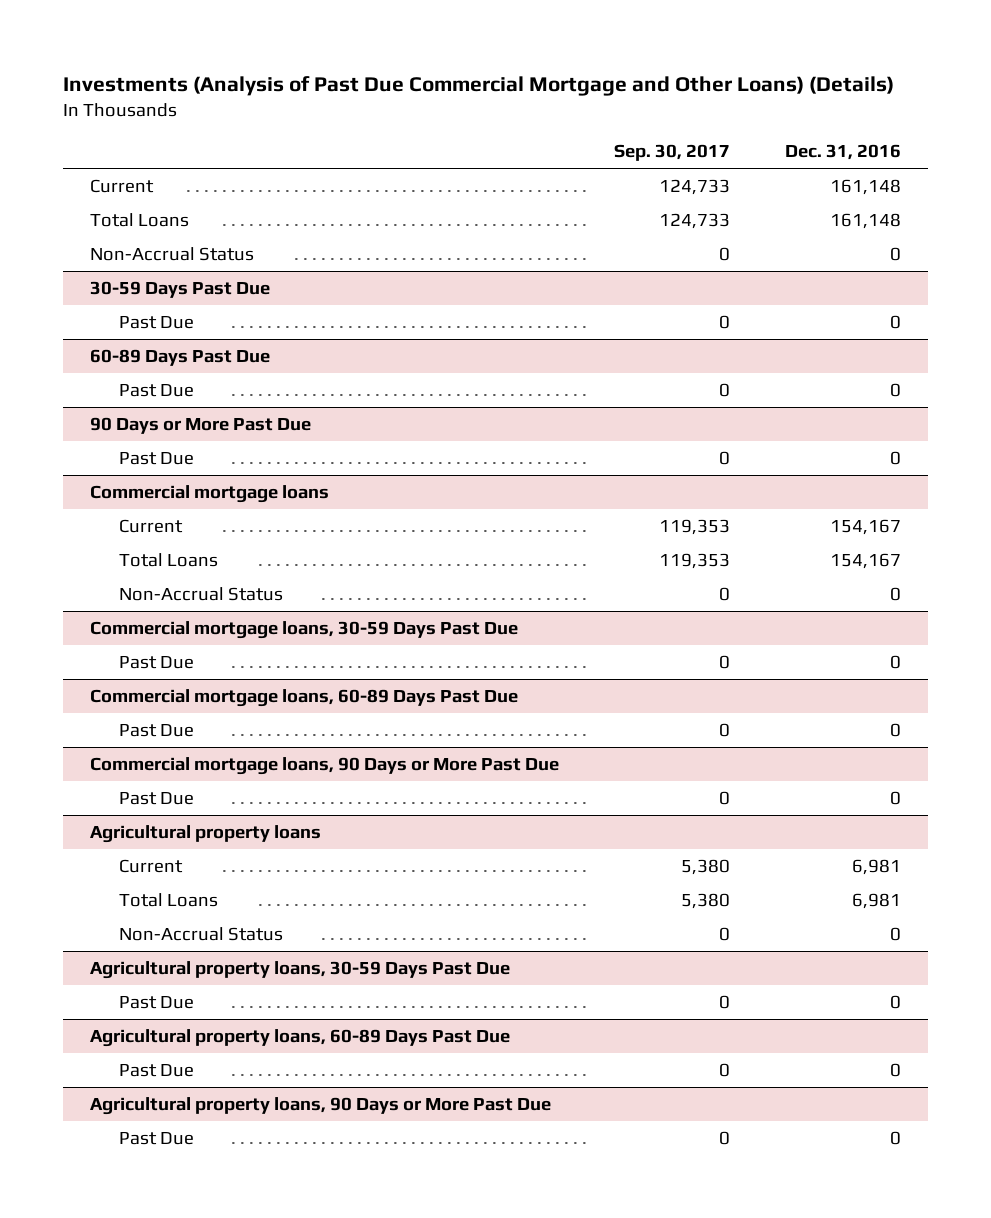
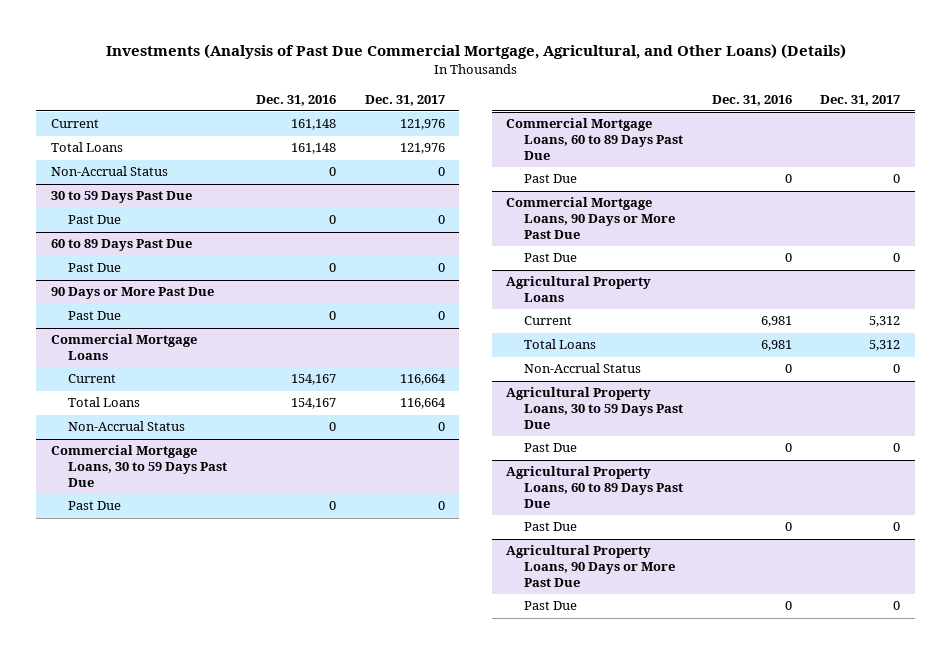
[62,76,894,97] Investments (Analysis of Past Due Commercial Mortgage and Other Loans) (Details) -> [105,44,846,60] Investments (Analysis of Past Due Commercial Mortgage, Agricultural, and Other Loans) (Details)
[614,144,731,162] Sep. 30, 2017 -> none
none -> [364,94,445,106] Dec. 31, 2017
[90,280,271,298] 30-59 Days Past Due -> [50,191,192,204] 30 to 59 Days Past Due
[90,348,271,366] 60-89 Days Past Due -> [50,239,192,252] 60 to 89 Days Past Due
[90,484,330,503] Commercial mortgage loans -> [50,334,197,361] Commercial Mortgage Loans
[90,620,519,639] Commercial mortgage loans, 30-59 Days Past Due -> [50,445,228,488] Commercial Mortgage Loans, 30 to 59 Days Past Due
[90,688,519,707] Commercial mortgage loans, 60-89 Days Past Due -> [506,118,683,161] Commercial Mortgage Loans, 60 to 89 Days Past Due
[90,756,560,775] Commercial mortgage loans, 90 Days or More Past Due -> [506,197,675,240] Commercial Mortgage Loans, 90 Days or More Past Due
[90,824,322,843] Agricultural property loans -> [506,276,652,303] Agricultural Property Loans
[90,960,511,979] Agricultural property loans, 30-59 Days Past Due -> [506,387,683,430] Agricultural Property Loans, 30 to 59 Days Past Due
[90,1028,511,1047] Agricultural property loans, 60-89 Days Past Due -> [506,466,683,509] Agricultural Property Loans, 60 to 89 Days Past Due
[90,1096,552,1115] Agricultural property loans, 90 Days or More Past Due -> [506,545,675,588] Agricultural Property Loans, 90 Days or More Past Due

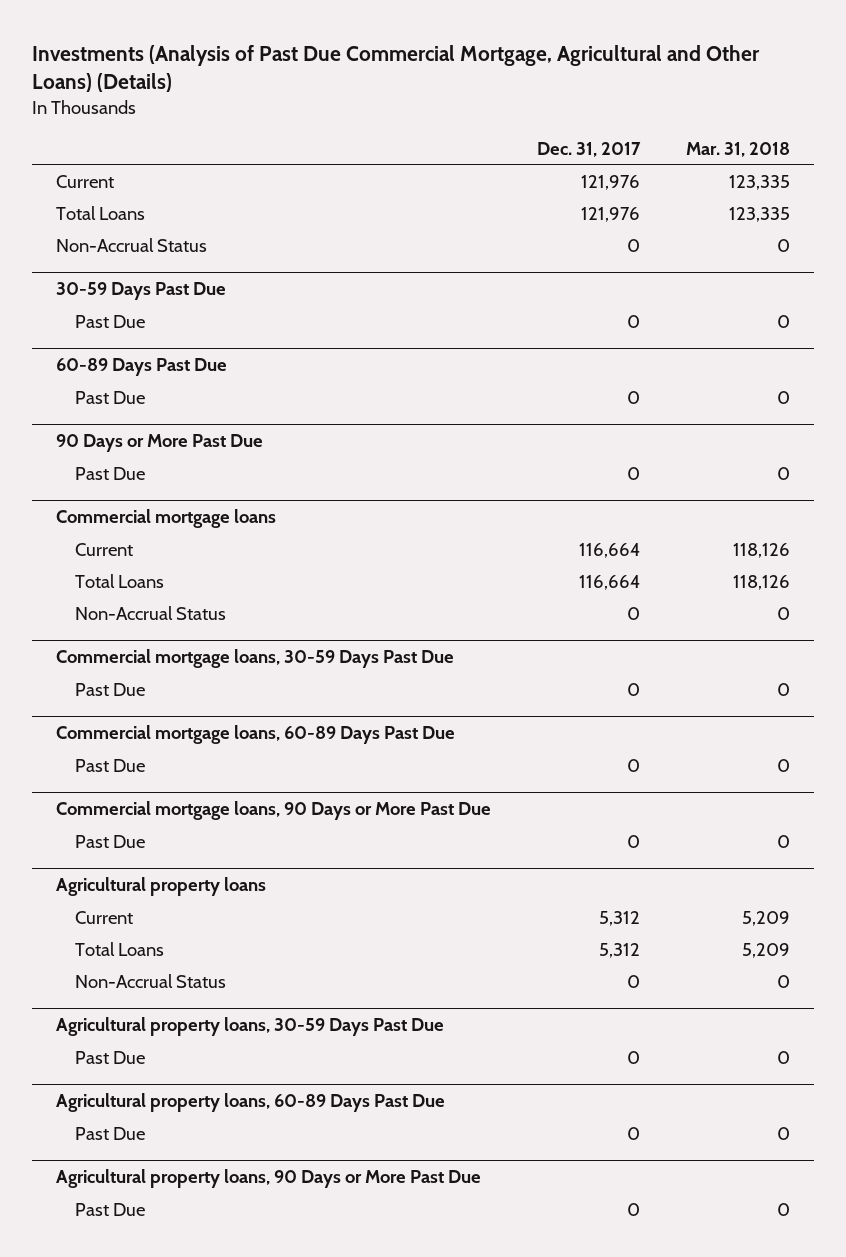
[105,44,846,60] Investments (Analysis of Past Due Commercial Mortgage, Agricultural, and Other Loans) (Details) -> [32,44,761,93] Investments (Analysis of Past Due Commercial Mortgage, Agricultural and Other Loans) (Details)
[256,94,337,106] Dec. 31, 2016 -> none
none -> [686,141,791,157] Mar. 31, 2018
[50,191,192,204] 30 to 59 Days Past Due -> [55,281,226,300] 30-59 Days Past Due
[50,239,192,252] 60 to 89 Days Past Due -> [55,357,227,376] 60-89 Days Past Due
[50,334,197,361] Commercial Mortgage Loans -> [55,508,276,528] Commercial mortgage loans
[50,445,228,488] Commercial Mortgage Loans, 30 to 59 Days Past Due -> [55,648,454,668] Commercial mortgage loans, 30-59 Days Past Due
[506,118,683,161] Commercial Mortgage Loans, 60 to 89 Days Past Due -> [55,724,455,744] Commercial mortgage loans, 60-89 Days Past Due
[506,197,675,240] Commercial Mortgage Loans, 90 Days or More Past Due -> [55,800,491,820] Commercial mortgage loans, 90 Days or More Past Due
[506,276,652,303] Agricultural Property Loans -> [55,876,266,896] Agricultural property loans
[506,387,683,430] Agricultural Property Loans, 30 to 59 Days Past Due -> [55,1016,444,1036] Agricultural property loans, 30-59 Days Past Due
[506,466,683,509] Agricultural Property Loans, 60 to 89 Days Past Due -> [55,1092,445,1112] Agricultural property loans, 60-89 Days Past Due
[506,545,675,588] Agricultural Property Loans, 90 Days or More Past Due -> [55,1168,481,1188] Agricultural property loans, 90 Days or More Past Due

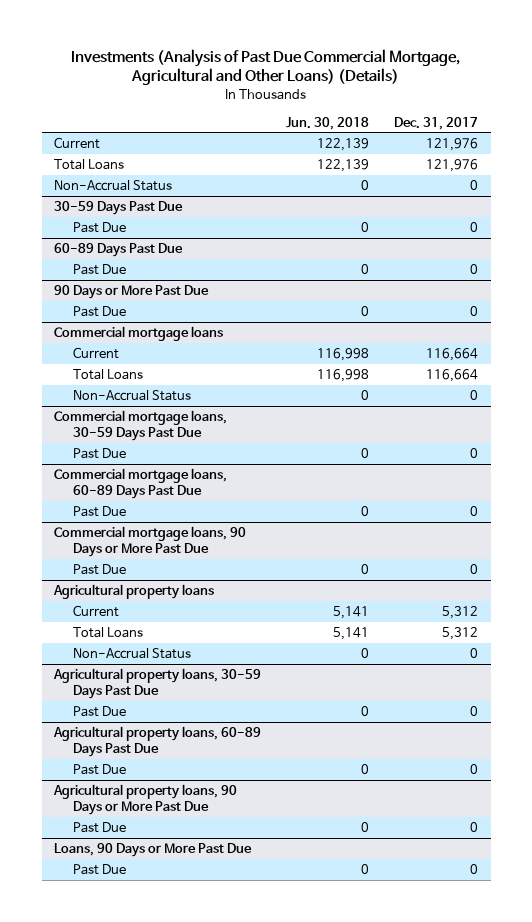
[686,141,791,157] Mar. 31, 2018 -> none
none -> [286,116,370,130] Jun. 30, 2018
none -> [54,842,253,857] Loans, 90 Days or More Past Due
none -> [73,863,127,875] Past Due

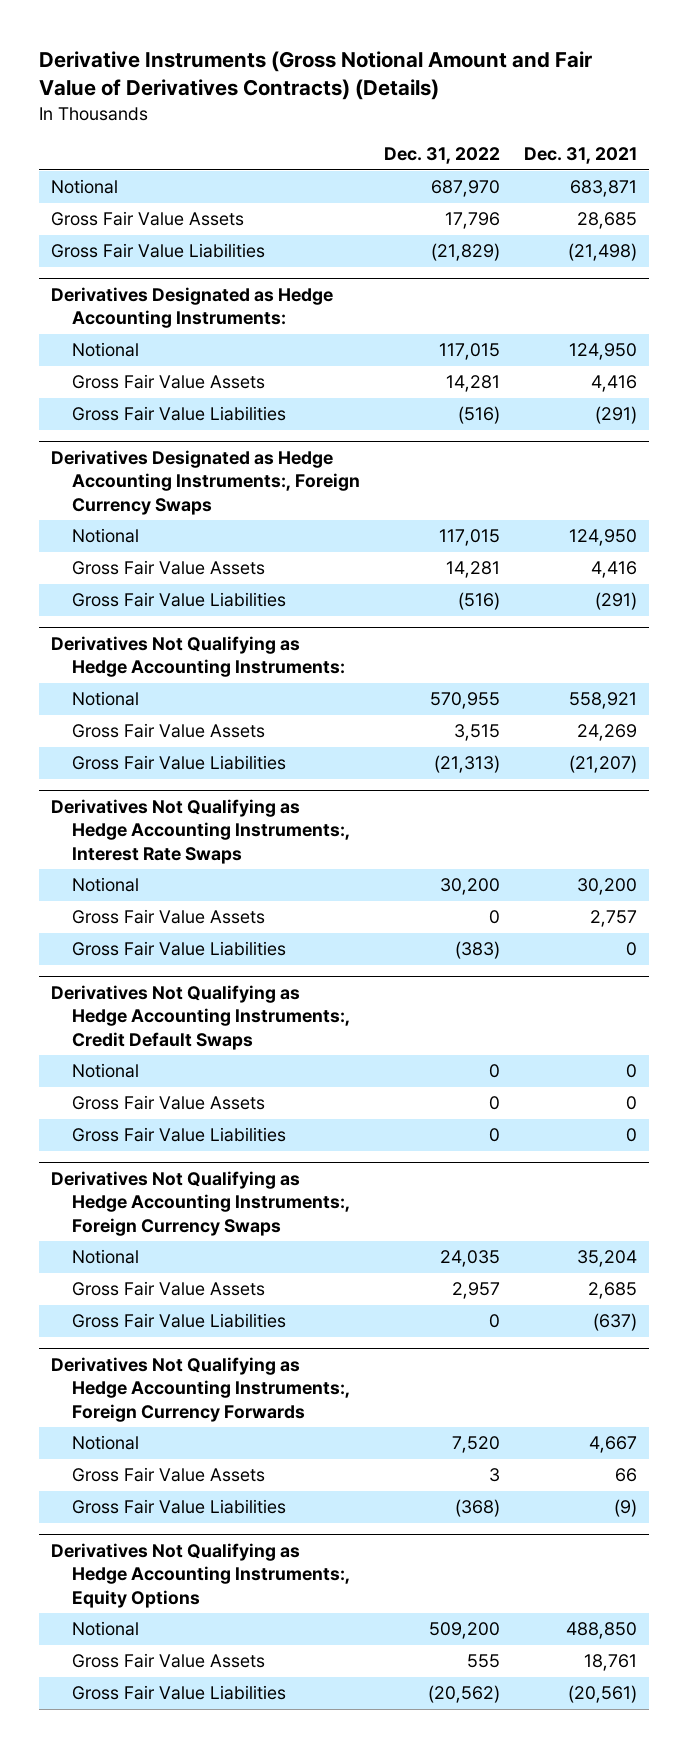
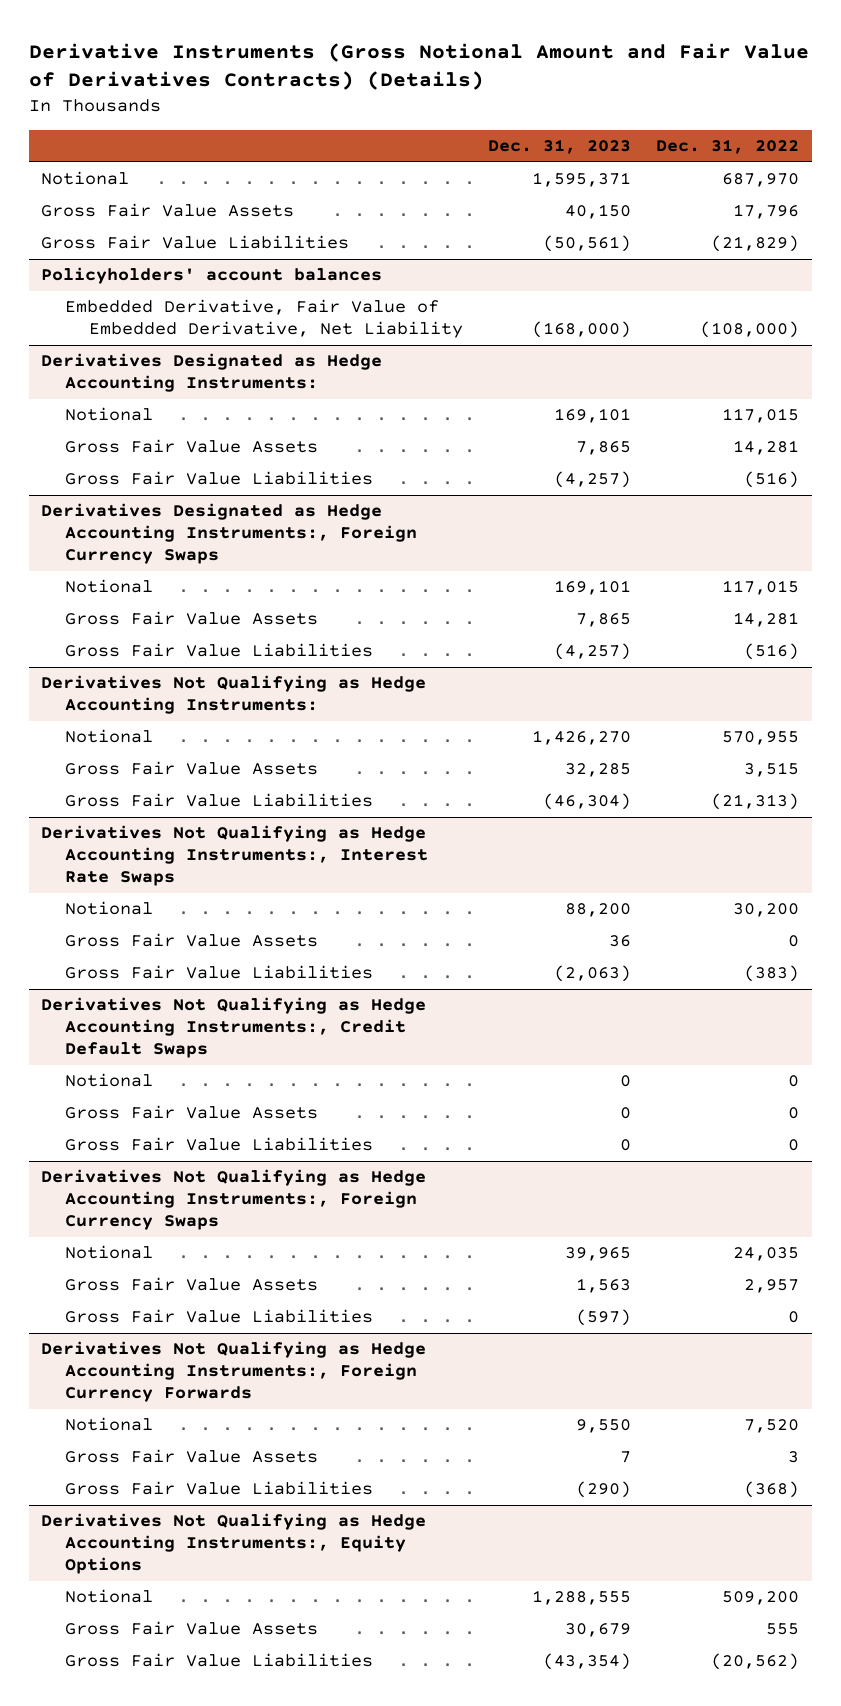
[523,146,637,164] Dec. 31, 2021 -> none
none -> [488,139,632,155] Dec. 31, 2023
none -> [41,267,383,285] Policyholders' account balances
none -> [65,299,463,339] Embedded Derivative, Fair Value of Embedded Derivative, Net Liability

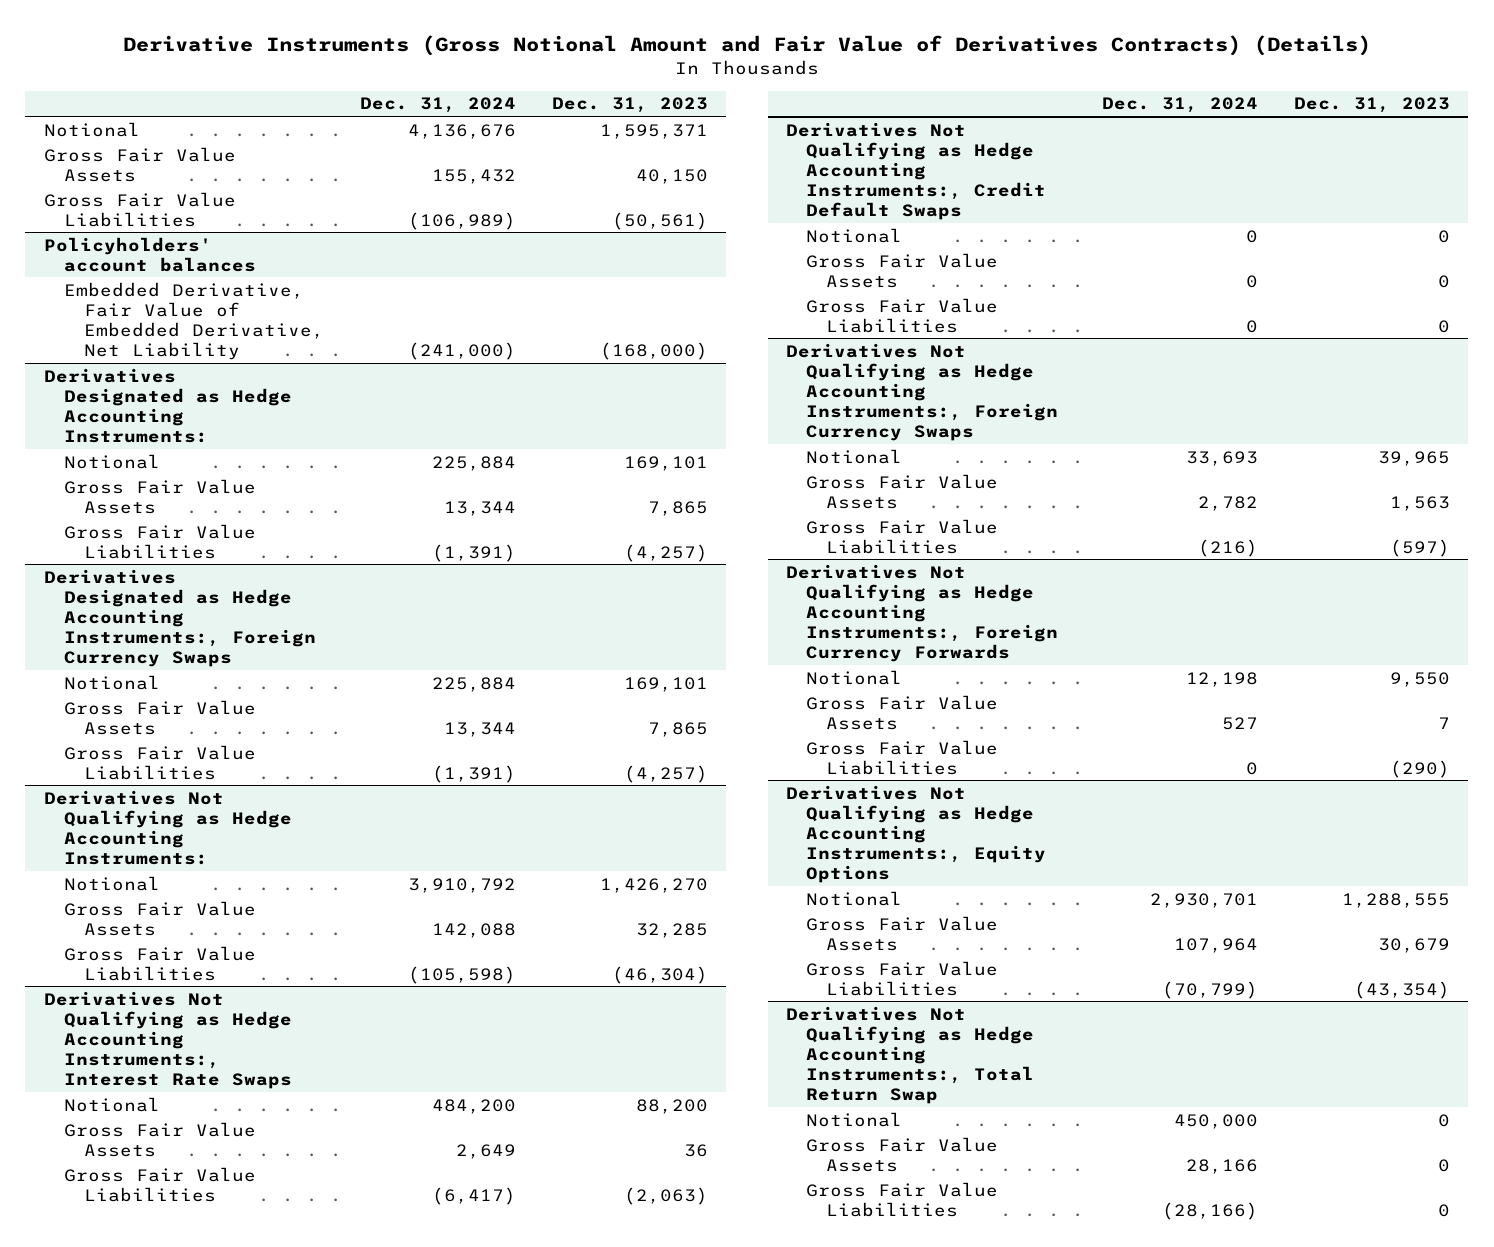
[656,139,800,155] Dec. 31, 2022 -> none
none -> [359,97,516,114] Dec. 31, 2024
none -> [785,1005,1034,1104] Derivatives Not Qualifying as Hedge Accounting Instruments:, Total Return Swap
none -> [805,1111,902,1127] Notional
none -> [805,1136,998,1172] Gross Fair Value Assets
none -> [805,1181,998,1217] Gross Fair Value Liabilities

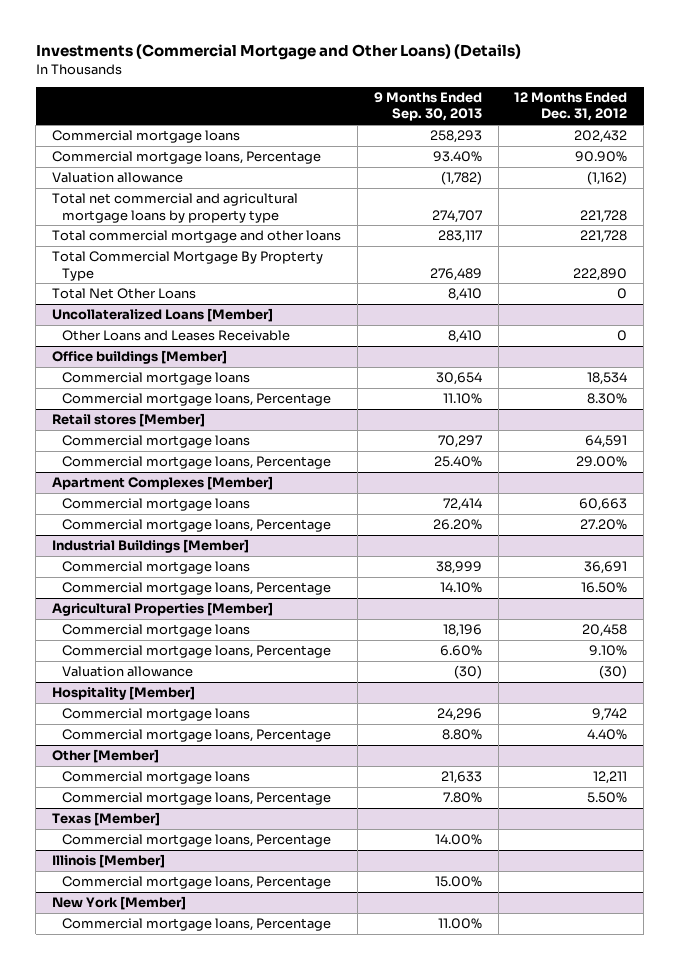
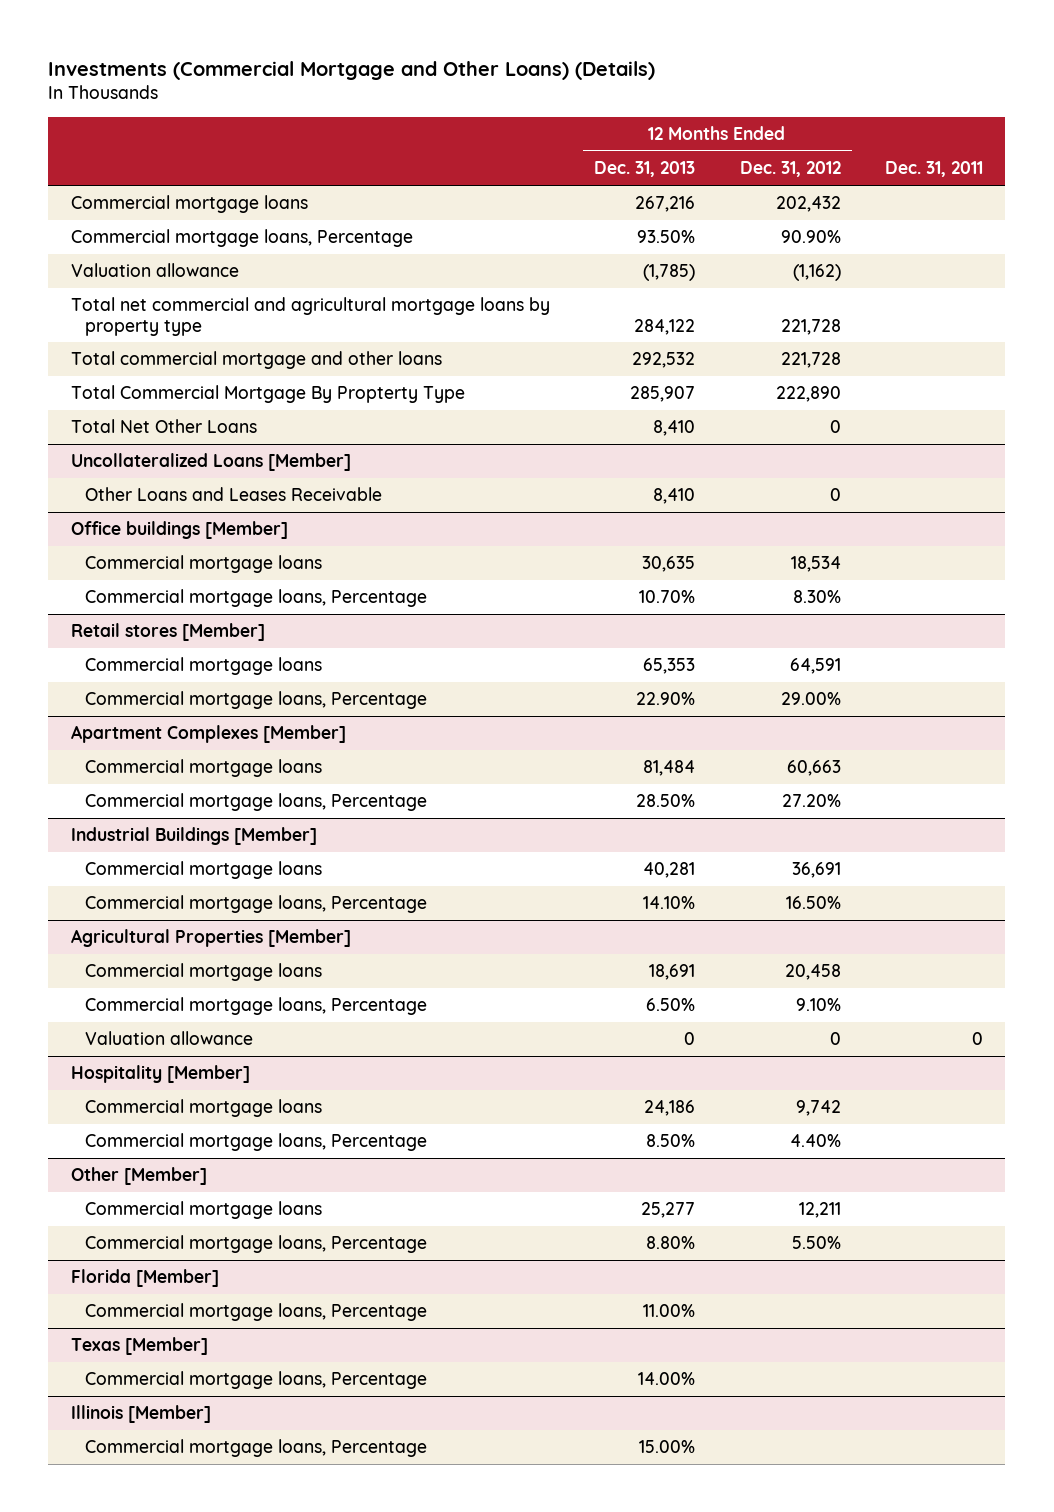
[373,91,482,122] 9 Months Ended Sep. 30, 2013 -> none
none -> [594,161,696,178] Dec. 31, 2013
none -> [885,161,984,178] Dec. 31, 2011
[599,665,628,680] (30) -> [829,1032,841,1046] 0
none -> [70,1269,219,1288] Florida [Member]
none -> [84,1303,427,1322] Commercial mortgage loans, Percentage
[51,896,186,911] New York [Member] -> none
[61,918,331,932] Commercial mortgage loans, Percentage -> none

